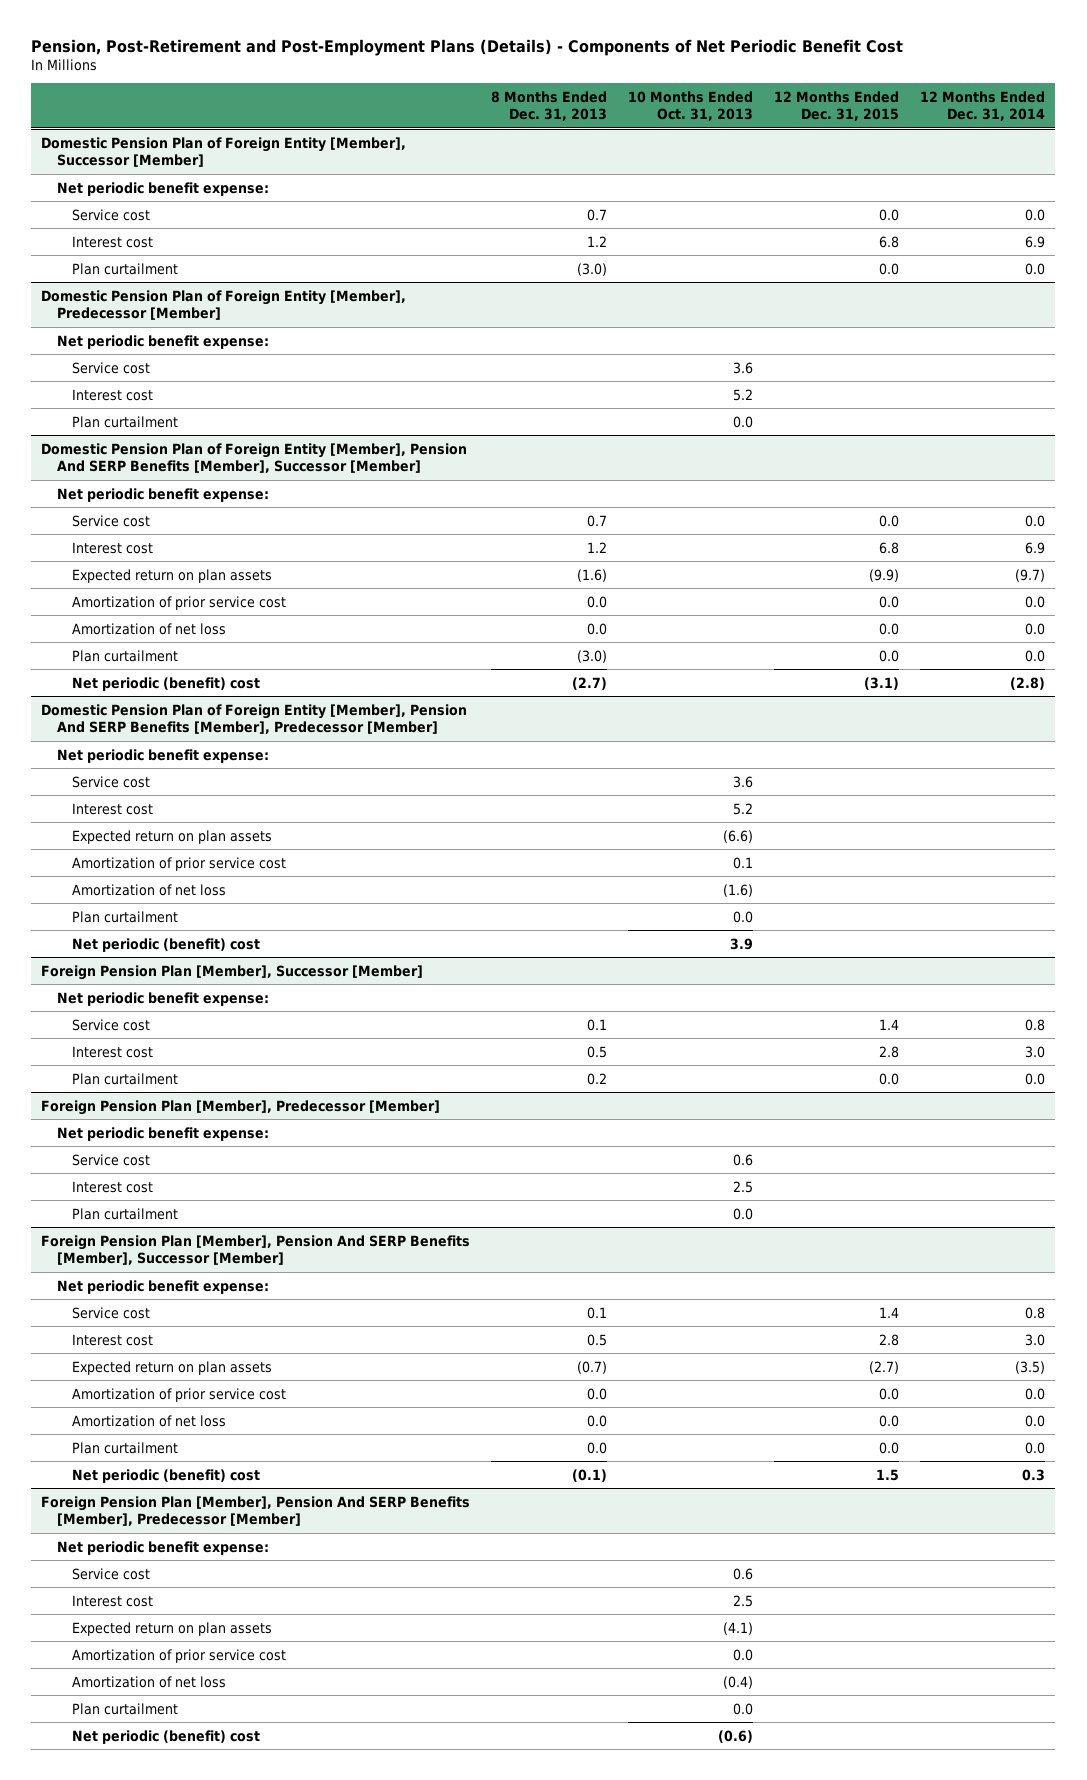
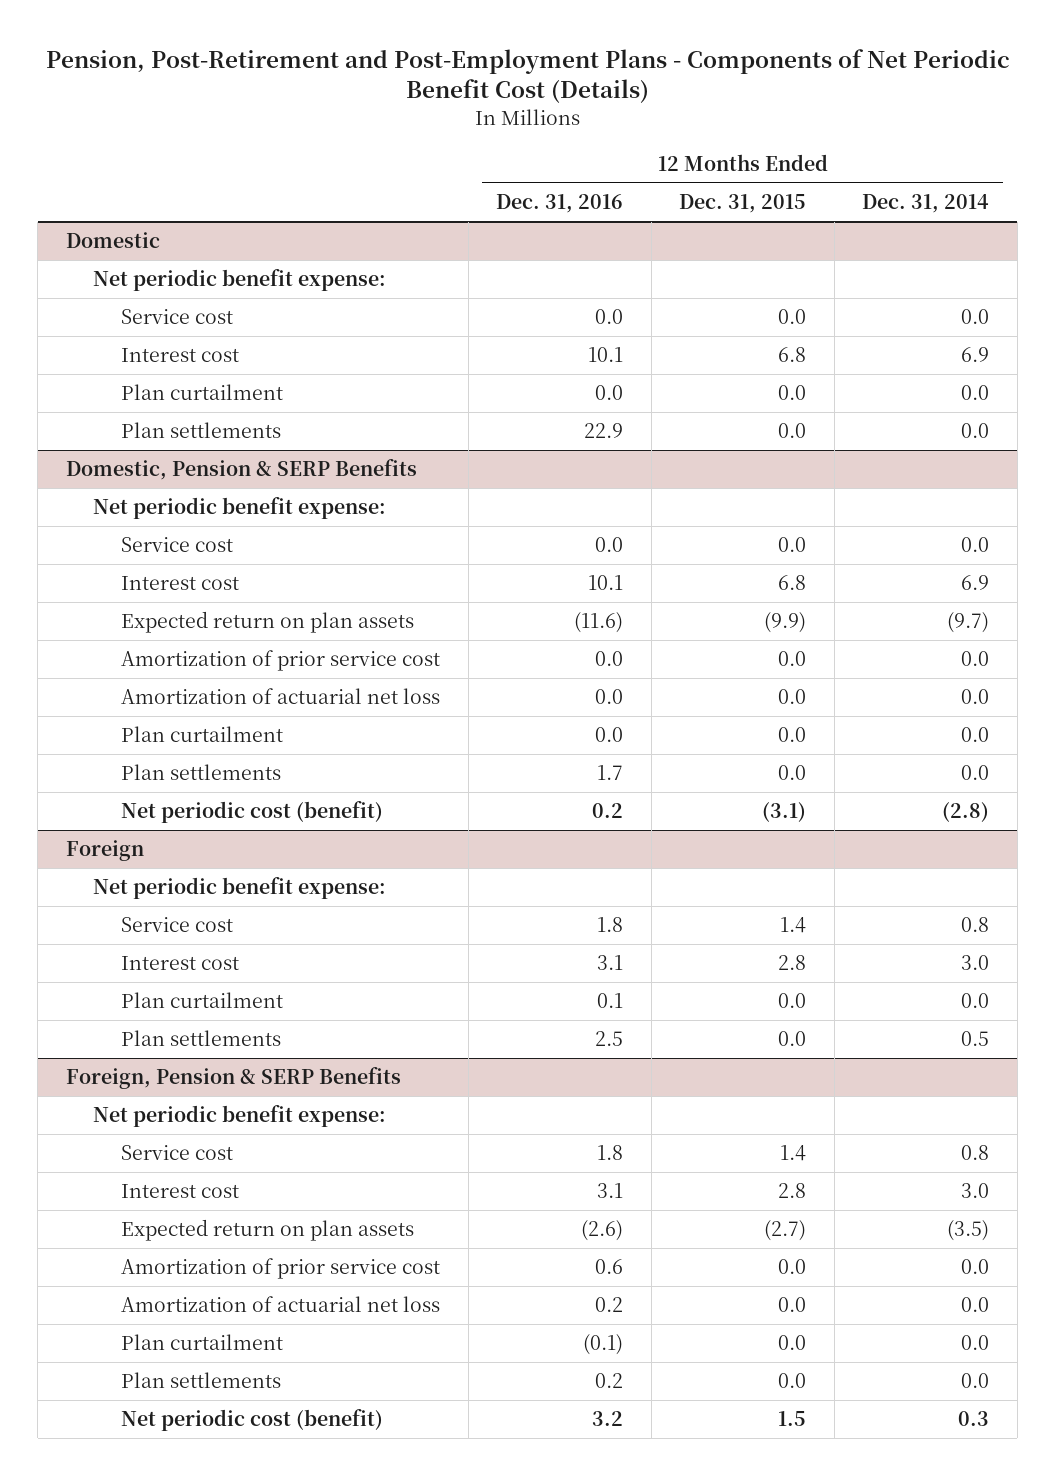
[31,38,904,56] Pension, Post-Retirement and Post-Employment Plans (Details) - Components of Net Periodic Benefit Cost -> [45,49,1010,104] Pension, Post-Retirement and Post-Employment Plans - Components of Net Periodic Benefit Cost (Details)
[491,90,608,122] 8 Months Ended Dec. 31, 2013 -> none
[628,90,754,122] 10 Months Ended Oct. 31, 2013 -> none
none -> [496,194,624,214] Dec. 31, 2016
[41,136,407,167] Domestic Pension Plan of Foreign Entity [Member], Successor [Member] -> [65,232,160,249] Domestic
[41,289,407,320] Domestic Pension Plan of Foreign Entity [Member], Predecessor [Member] -> none
[56,334,269,349] Net periodic benefit expense: -> none
[71,361,150,374] Service cost -> none
[71,388,153,401] Interest cost -> none
[71,415,178,428] Plan curtailment -> none
none -> [121,422,282,439] Plan settlements
[41,442,468,473] Domestic Pension Plan of Foreign Entity [Member], Pension And SERP Benefits [Member], Successor [Member] -> [65,459,417,481] Domestic, Pension & SERP Benefits
[71,622,226,635] Amortization of net loss -> [121,688,441,705] Amortization of actuarial net loss
[41,703,468,734] Domestic Pension Plan of Foreign Entity [Member], Pension And SERP Benefits [Member], Predecessor [Member] -> none
[56,748,269,763] Net periodic benefit expense: -> none
[71,775,150,788] Service cost -> none
[71,802,153,815] Interest cost -> none
[71,829,272,844] Expected return on plan assets -> none
[71,856,286,871] Amortization of prior service cost -> none
[71,883,226,896] Amortization of net loss -> none
[71,910,178,923] Plan curtailment -> none
[71,937,260,952] Net periodic (benefit) cost -> none
none -> [121,764,282,781] Plan settlements
[71,676,260,691] Net periodic (benefit) cost -> [121,801,384,824] Net periodic cost (benefit)
[41,964,424,980] Foreign Pension Plan [Member], Successor [Member] -> [65,840,144,862] Foreign
[41,1099,441,1115] Foreign Pension Plan [Member], Predecessor [Member] -> none
[56,1126,269,1141] Net periodic benefit expense: -> none
[71,1153,150,1166] Service cost -> none
[71,1180,153,1193] Interest cost -> none
[71,1207,178,1220] Plan curtailment -> none
none -> [121,1030,282,1047] Plan settlements
[41,1234,471,1265] Foreign Pension Plan [Member], Pension And SERP Benefits [Member], Successor [Member] -> [65,1067,401,1090] Foreign, Pension & SERP Benefits
[71,1414,226,1427] Amortization of net loss -> [121,1296,441,1313] Amortization of actuarial net loss
[41,1495,471,1526] Foreign Pension Plan [Member], Pension And SERP Benefits [Member], Predecessor [Member] -> none
[56,1540,269,1555] Net periodic benefit expense: -> none
[71,1567,150,1580] Service cost -> none
[71,1594,153,1607] Interest cost -> none
[71,1621,272,1636] Expected return on plan assets -> none
[71,1648,286,1663] Amortization of prior service cost -> none
[71,1675,226,1688] Amortization of net loss -> none
[71,1702,178,1715] Plan curtailment -> none
[71,1729,260,1744] Net periodic (benefit) cost -> none
none -> [121,1372,282,1389] Plan settlements
[71,1468,260,1483] Net periodic (benefit) cost -> [121,1409,384,1432] Net periodic cost (benefit)

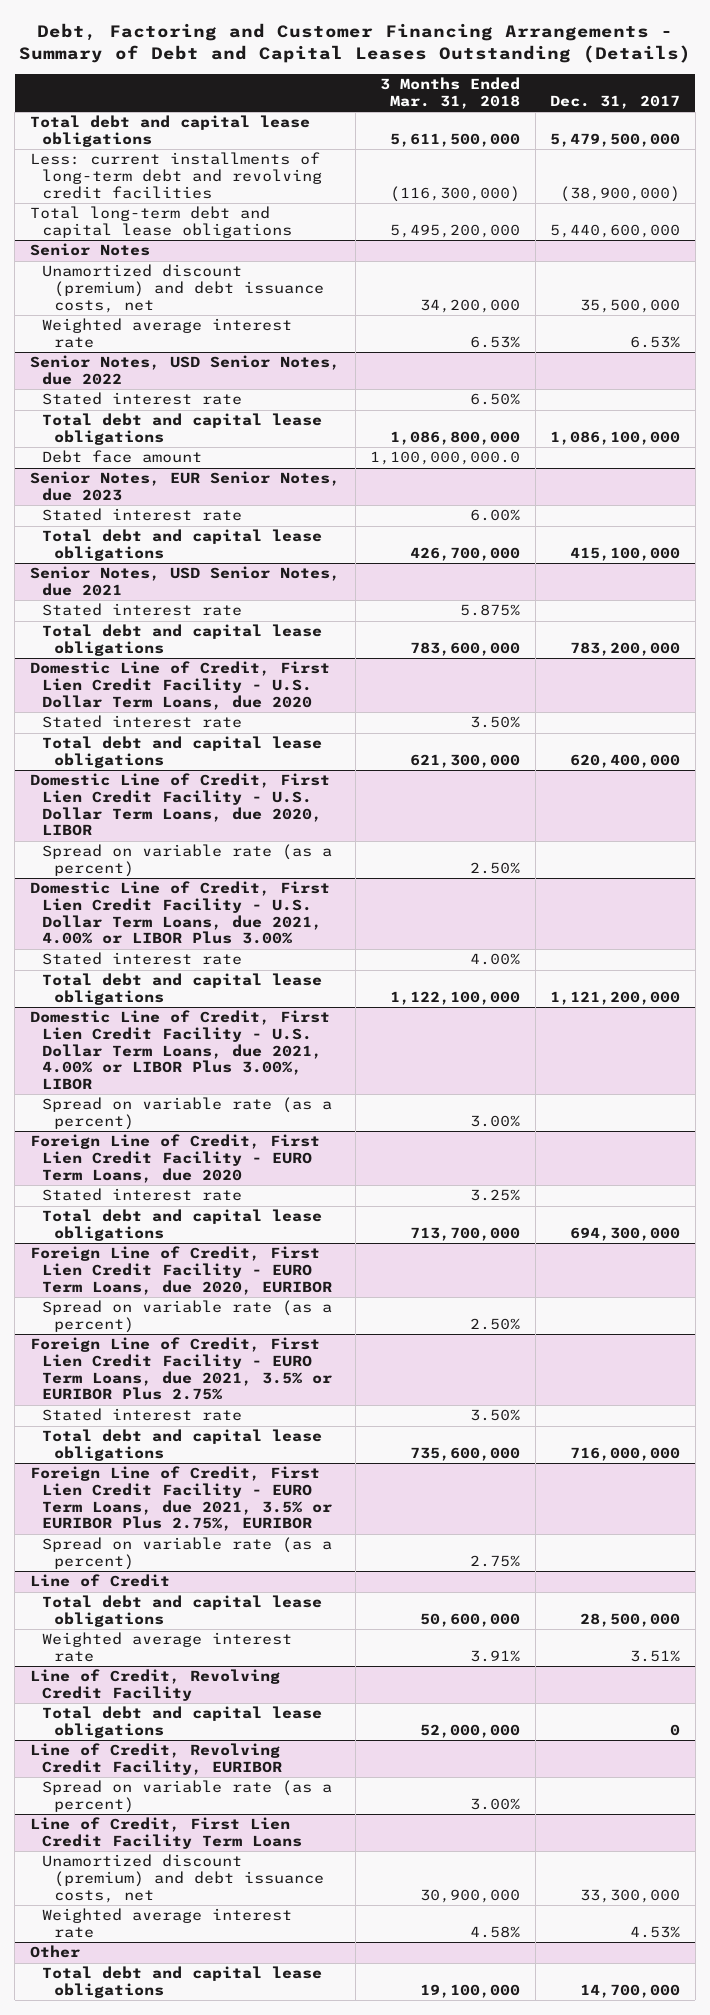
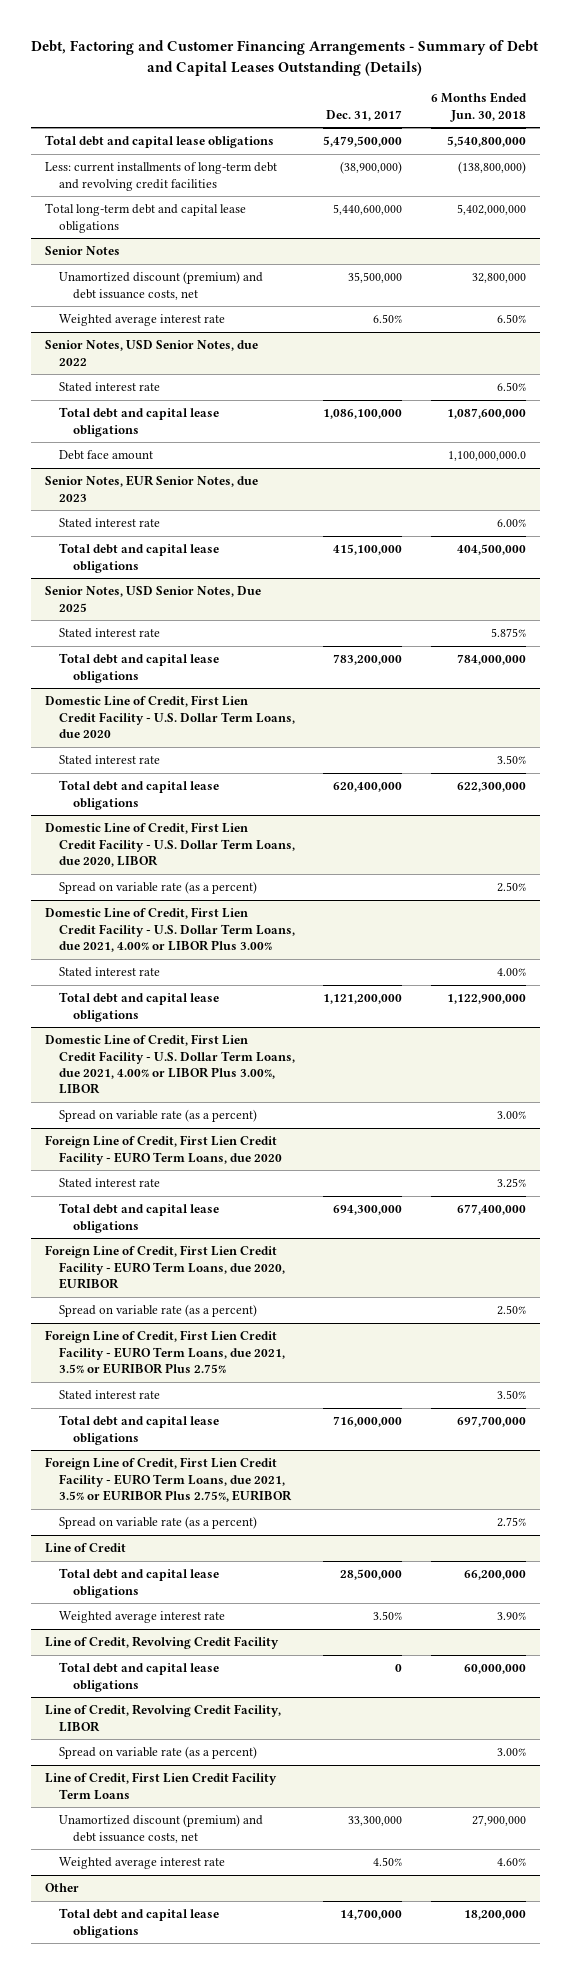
[380,77,521,109] 3 Months Ended Mar. 31, 2018 -> none
none -> [431,92,528,122] 6 Months Ended Jun. 30, 2018
[630,336,681,349] 6.53% -> [373,314,403,324] 6.50%
[30,566,341,597] Senior Notes, USD Senior Notes, due 2021 -> [44,586,261,612] Senior Notes, USD Senior Notes, Due 2025
[630,1650,681,1663] 3.51% -> [373,1611,403,1621] 3.50%
[30,1743,282,1776] Line of Credit, Revolving Credit Facility, EURIBOR -> [44,1704,281,1732] Line of Credit, Revolving Credit Facility, LIBOR
[630,1926,681,1939] 4.53% -> [373,1857,403,1867] 4.50%

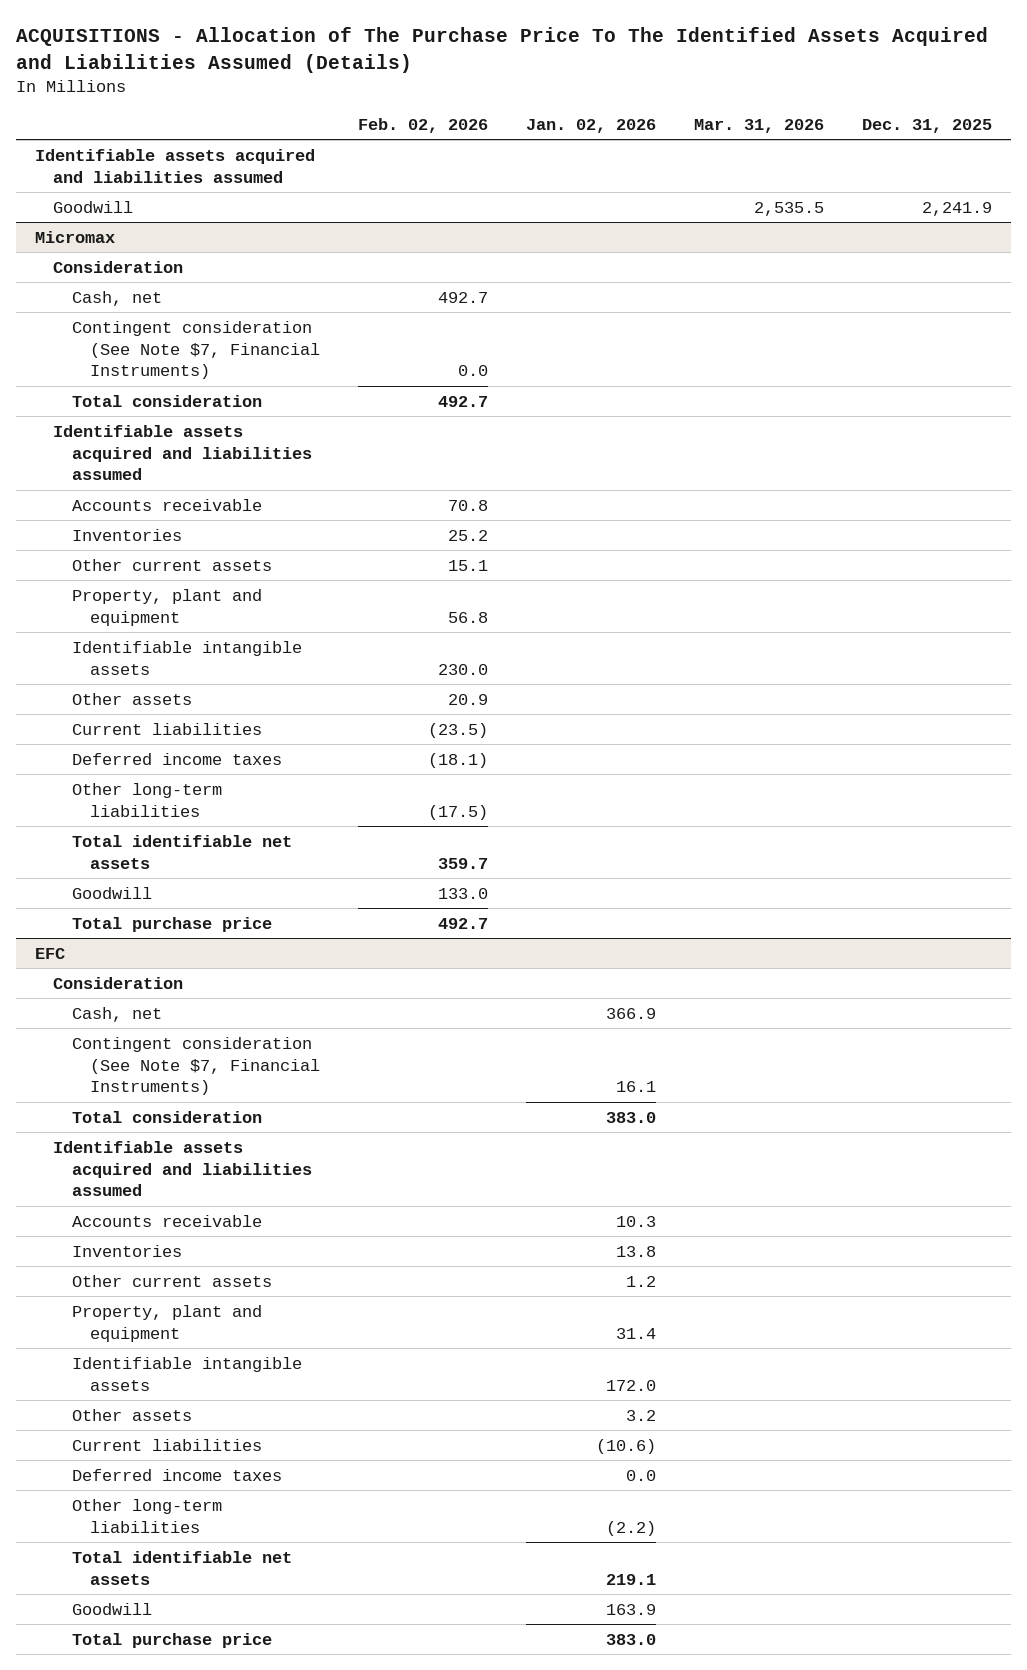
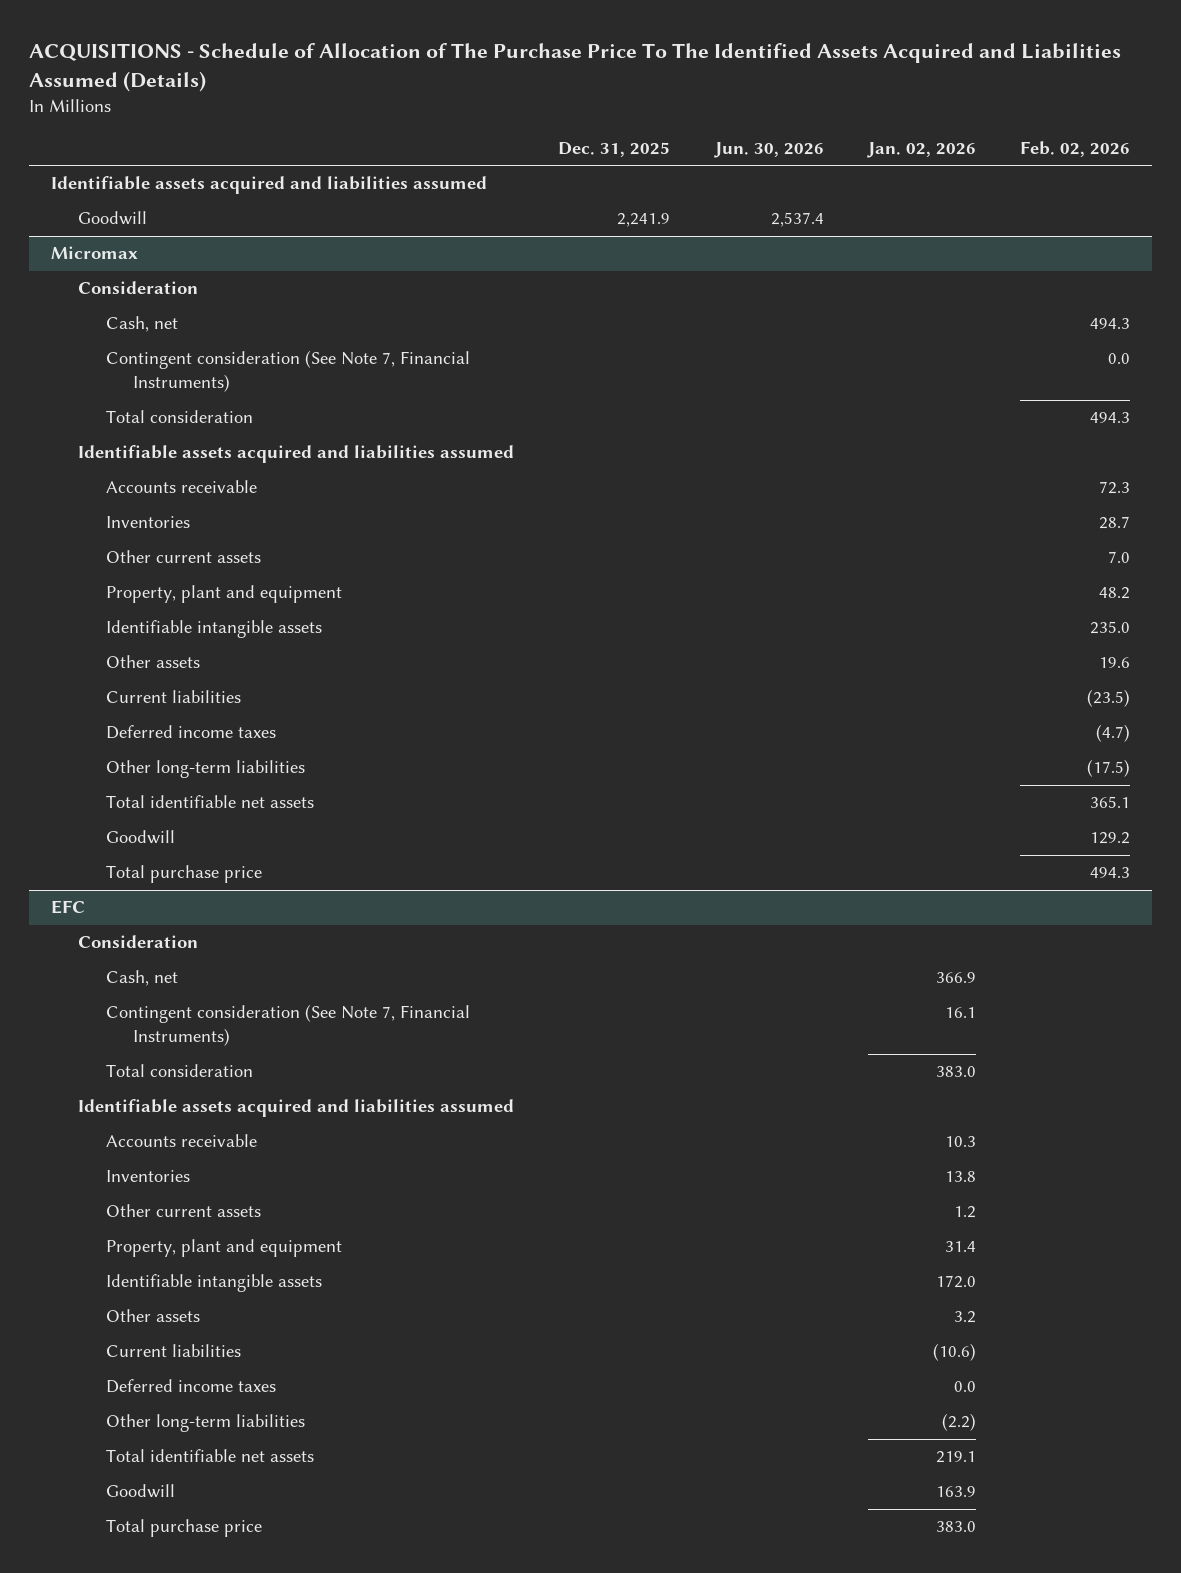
[15,27,988,73] ACQUISITIONS - Allocation of The Purchase Price To The Identified Assets Acquired and Liabilities Assumed (Details) -> [29,42,1122,92] ACQUISITIONS - Schedule of Allocation of The Purchase Price To The Identified Assets Acquired and Liabilities Assumed (Details)
[694,118,825,133] Mar. 31, 2026 -> none
none -> [713,141,824,158] Jun. 30, 2026
[438,291,489,303] 492.7 -> [1089,318,1130,330] 494.3
[71,320,321,380] Contingent consideration (See Note $7, Financial Instruments) -> [105,350,470,393] Contingent consideration (See Note 7, Financial Instruments)
[438,395,489,407] 492.7 -> [1089,412,1130,424] 494.3
[448,499,489,511] 70.8 -> [1098,481,1130,495] 72.3
[448,529,489,541] 25.2 -> [1098,516,1130,530] 28.7
[448,559,489,571] 15.1 -> [1107,551,1130,564] 7.0
[448,611,489,623] 56.8 -> [1098,587,1130,600] 48.2
[438,663,489,675] 230.0 -> [1089,621,1130,635] 235.0
[448,693,489,705] 20.9 -> [1098,657,1130,669] 19.6
[428,752,489,768] (18.1) -> [1095,724,1130,743] (4.7)
[438,857,489,869] 359.7 -> [1089,796,1130,809] 365.1
[438,887,489,899] 133.0 -> [1089,832,1130,845] 129.2
[438,917,489,929] 492.7 -> [1089,867,1130,879] 494.3
[71,1036,321,1096] Contingent consideration (See Note $7, Financial Instruments) -> [105,1004,470,1047] Contingent consideration (See Note 7, Financial Instruments)

